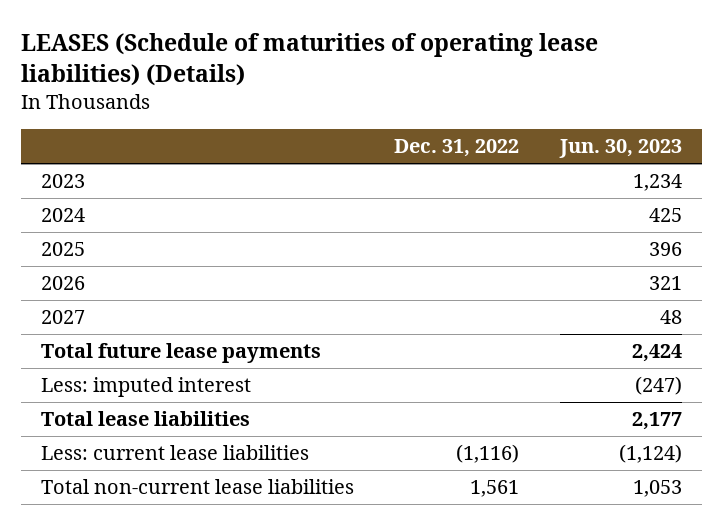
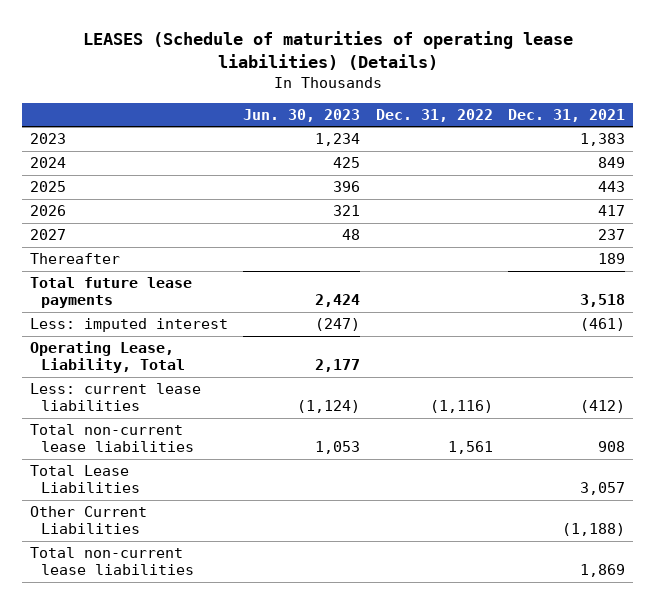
none -> [508,108,626,122] Dec. 31, 2021
none -> [29,253,120,265] Thereafter
[40,411,250,427] Total lease liabilities -> [29,341,186,374] Operating Lease, Liability, Total
none -> [29,465,141,494] Total Lease Liabilities
none -> [29,506,147,535] Other Current Liabilities
none -> [29,547,195,576] Total non-current lease liabilities

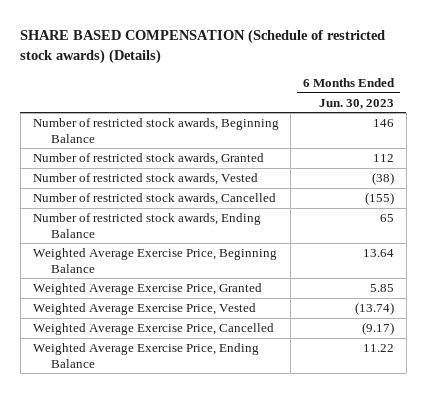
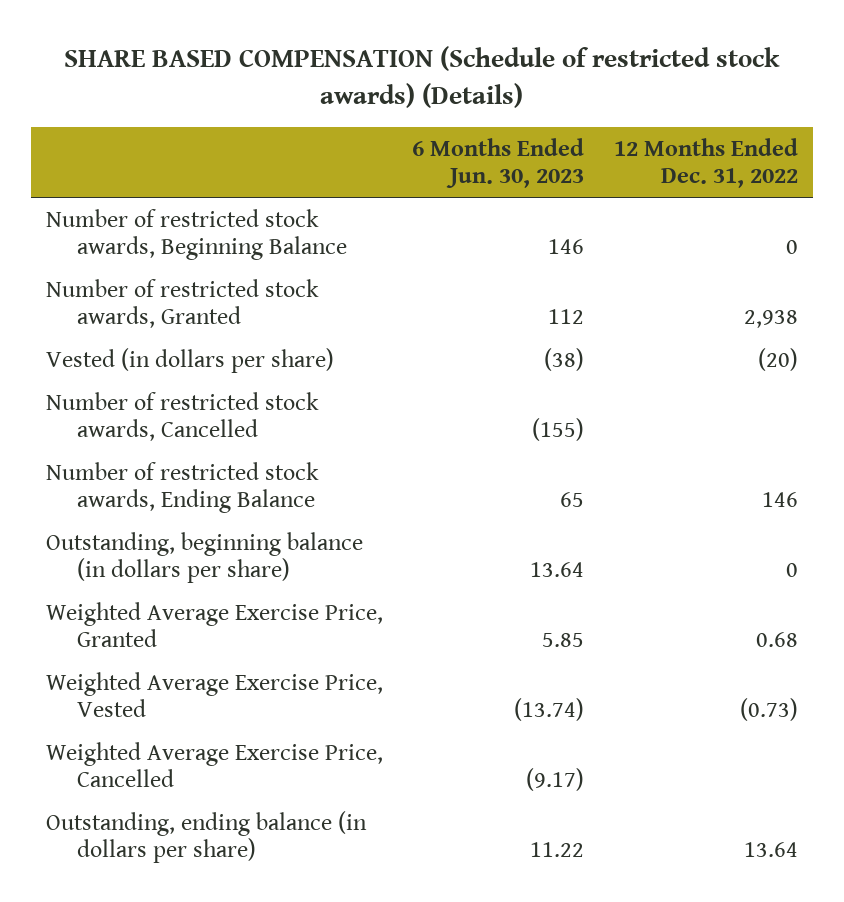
none -> [614,137,799,189] 12 Months Ended Dec. 31, 2022
[32,173,258,186] Number of restricted stock awards, Vested -> [45,347,334,373] Vested (in dollars per share)
[32,248,277,273] Weighted Average Exercise Price, Beginning Balance -> [45,531,363,584] Outstanding, beginning balance (in dollars per share)
[32,343,259,368] Weighted Average Exercise Price, Ending Balance -> [45,810,367,864] Outstanding, ending balance (in dollars per share)

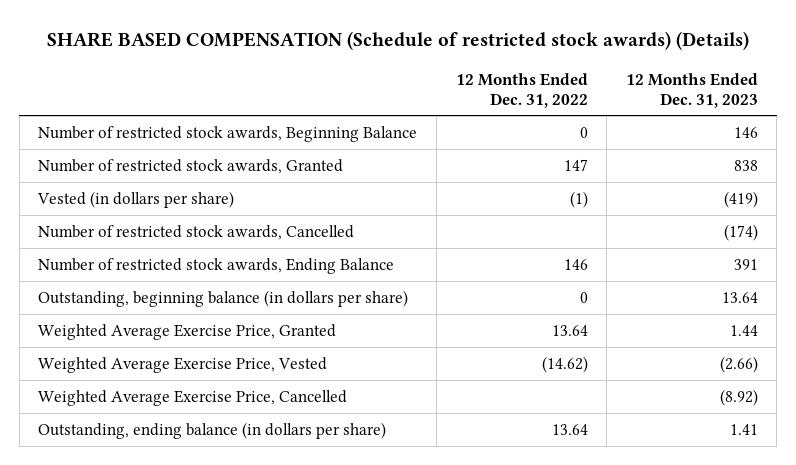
[412,137,585,189] 6 Months Ended Jun. 30, 2023 -> none
none -> [625,72,758,108] 12 Months Ended Dec. 31, 2023
[744,310,799,329] 2,938 -> [563,158,588,171] 147
[758,347,799,371] (20) -> [569,190,588,208] (1)
[756,632,799,648] 0.68 -> [551,324,588,336] 13.64
[740,698,799,722] (0.73) -> [541,355,588,373] (14.62)

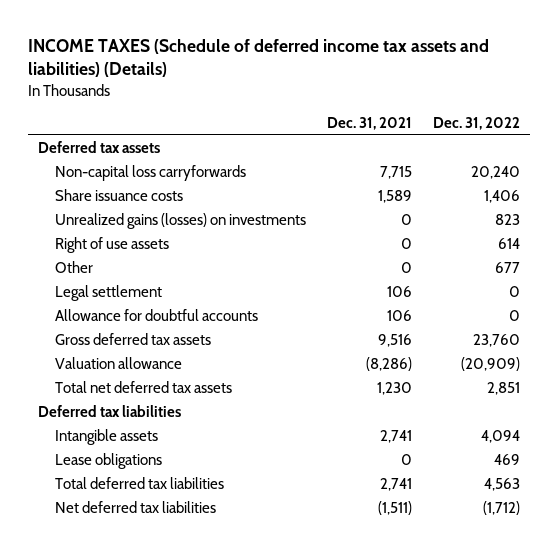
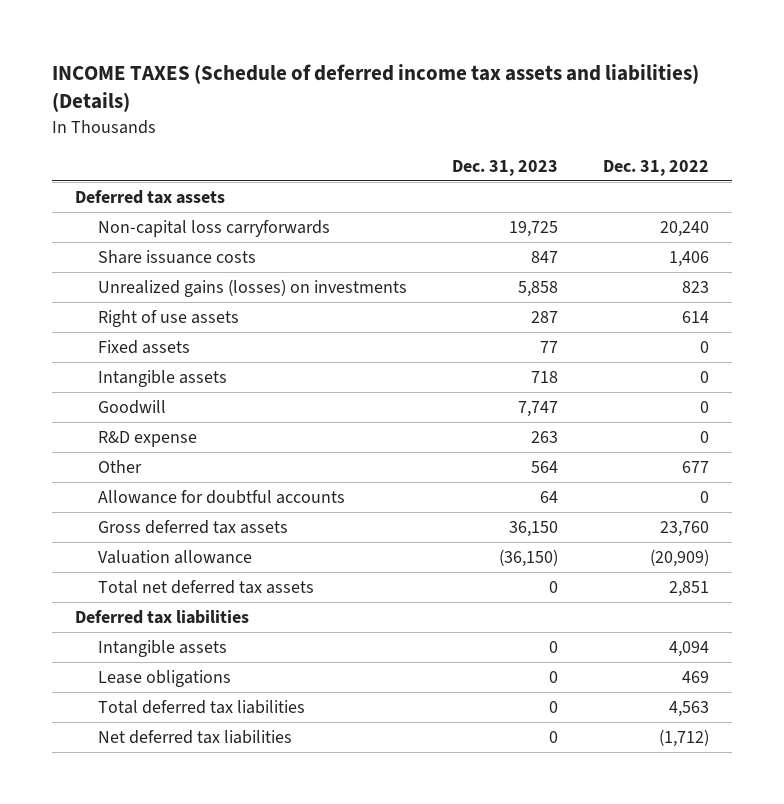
[326,117,412,131] Dec. 31, 2021 -> none
none -> [451,159,558,176] Dec. 31, 2023
none -> [97,339,190,354] Fixed assets
none -> [97,369,227,387] Intangible assets
none -> [97,399,166,414] Goodwill
none -> [97,430,197,447] R&D expense
[55,285,163,302] Legal settlement -> none

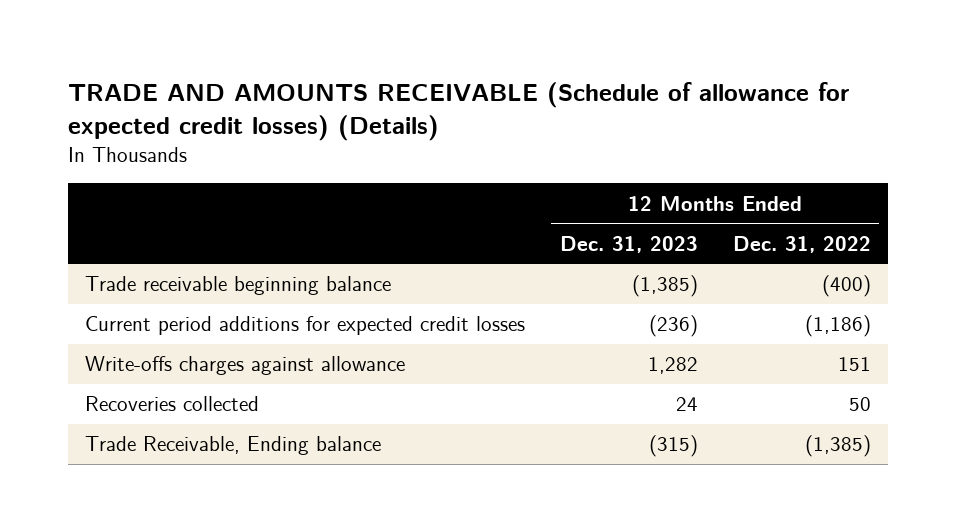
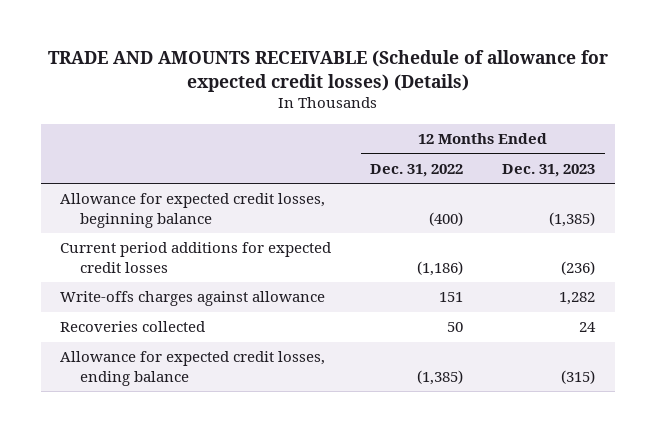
[85,276,392,296] Trade receivable beginning balance -> [60,193,326,228] Allowance for expected credit losses, beginning balance
[85,436,382,456] Trade Receivable, Ending balance -> [60,351,326,386] Allowance for expected credit losses, ending balance

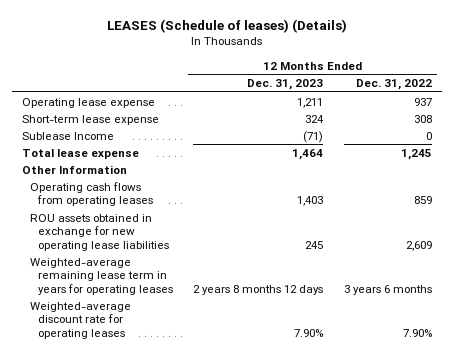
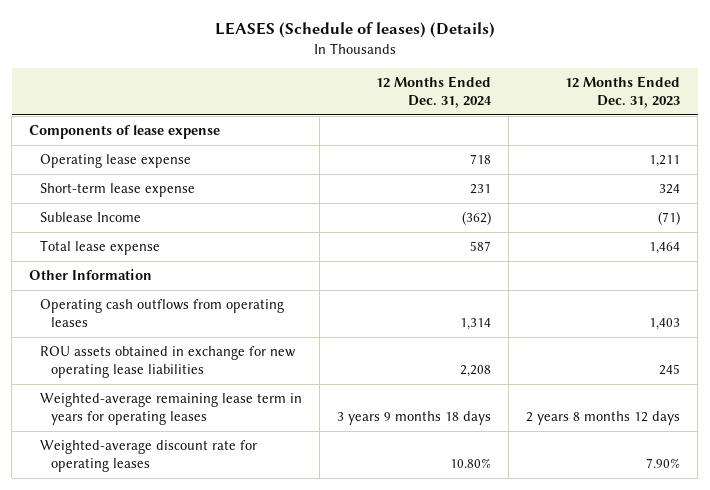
[355,79,432,91] Dec. 31, 2022 -> none
none -> [376,76,493,108] 12 Months Ended Dec. 31, 2024
none -> [29,125,221,140] Components of lease expense
[29,181,154,207] Operating cash flows from operating leases -> [39,299,284,327] Operating cash outflows from operating leases

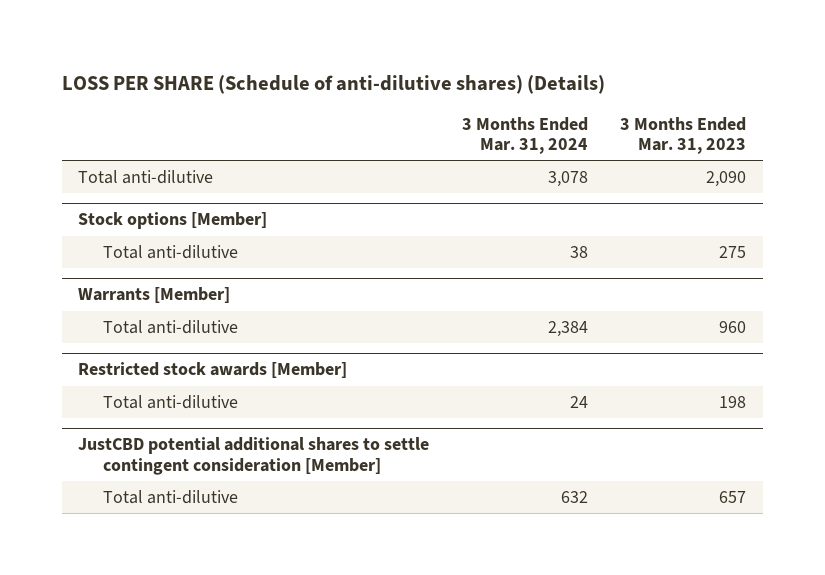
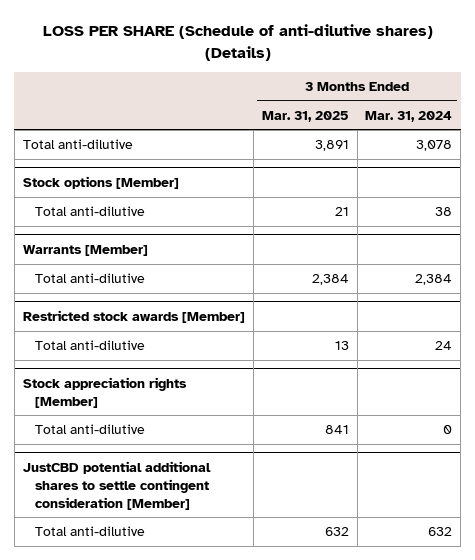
[620,116,747,155] 3 Months Ended Mar. 31, 2023 -> none
none -> [261,110,349,122] Mar. 31, 2025
none -> [22,377,187,408] Stock appreciation rights [Member]
none -> [35,424,146,435] Total anti-dilutive

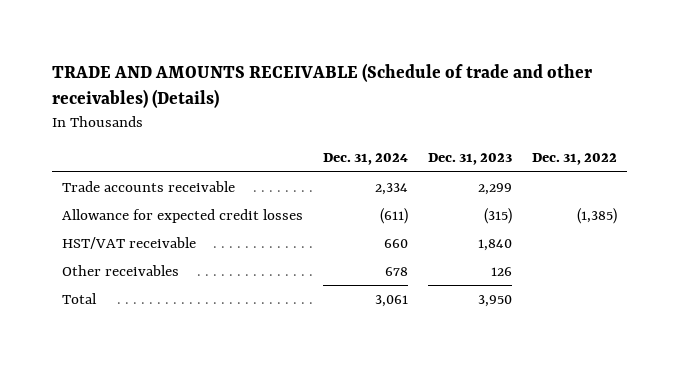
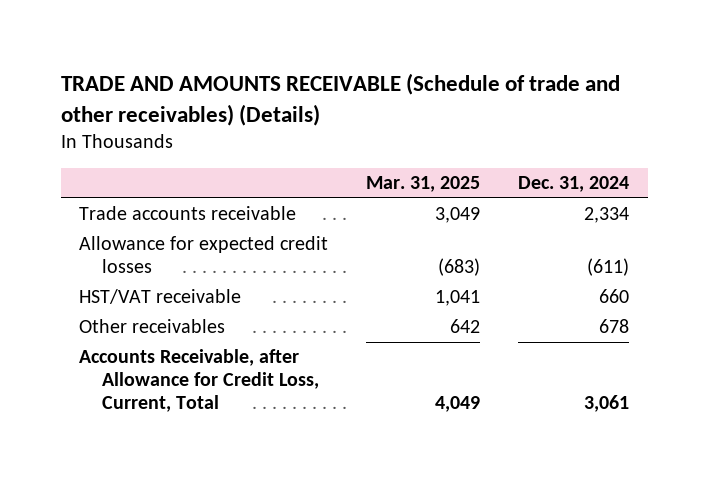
[428,153,513,166] Dec. 31, 2023 -> none
[532,153,618,166] Dec. 31, 2022 -> none
none -> [366,176,481,193] Mar. 31, 2025
[62,292,98,304] Total -> [79,349,320,413] Accounts Receivable, after Allowance for Credit Loss, Current, Total

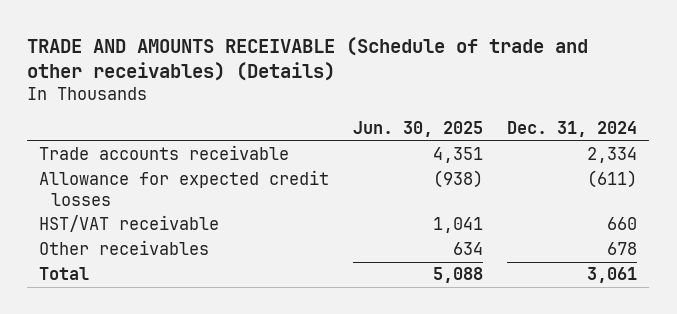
[366,176,481,193] Mar. 31, 2025 -> none
none -> [353,121,484,138] Jun. 30, 2025
[79,349,320,413] Accounts Receivable, after Allowance for Credit Loss, Current, Total -> [39,267,90,281] Total

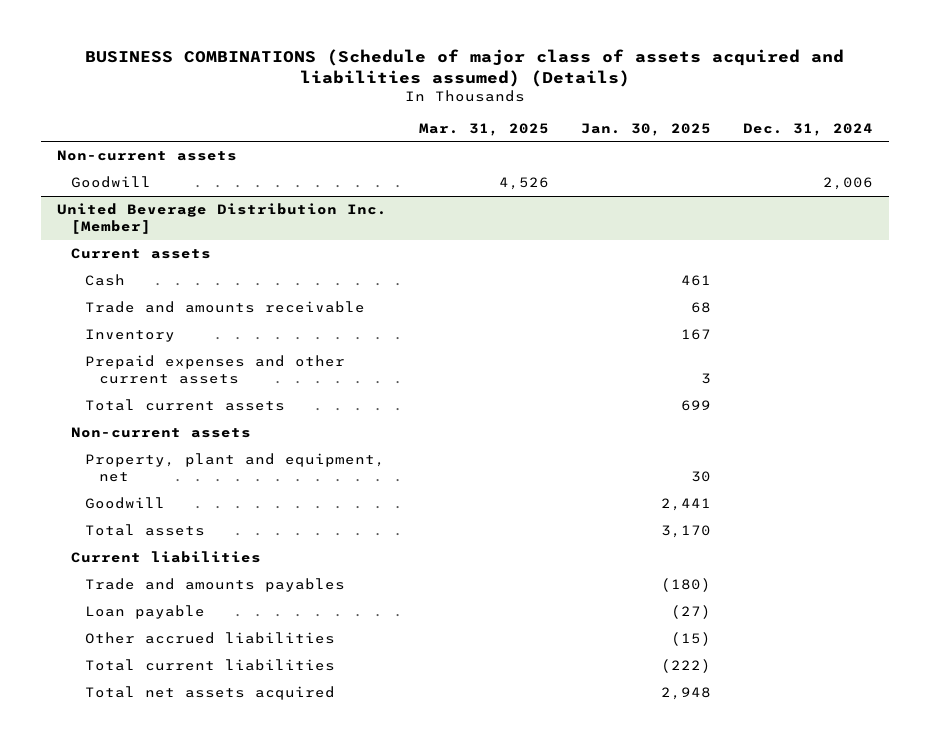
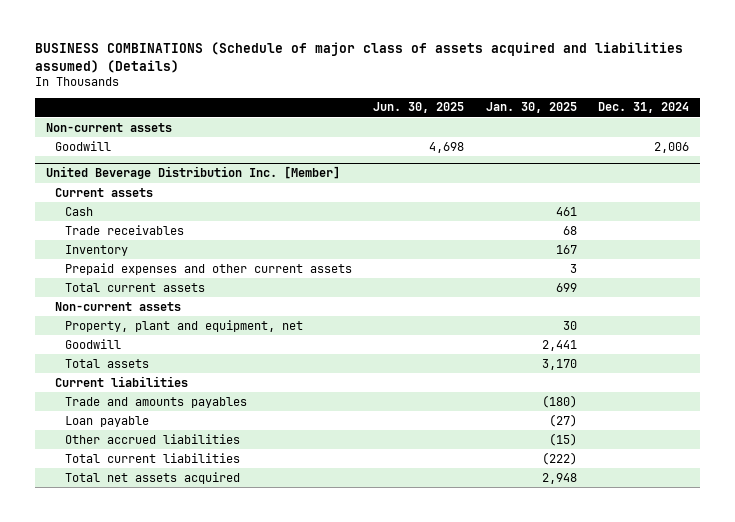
[418,122,549,136] Mar. 31, 2025 -> none
none -> [373,102,465,114] Jun. 30, 2025
[85,301,366,314] Trade and amounts receivable -> [64,224,184,235] Trade receivables

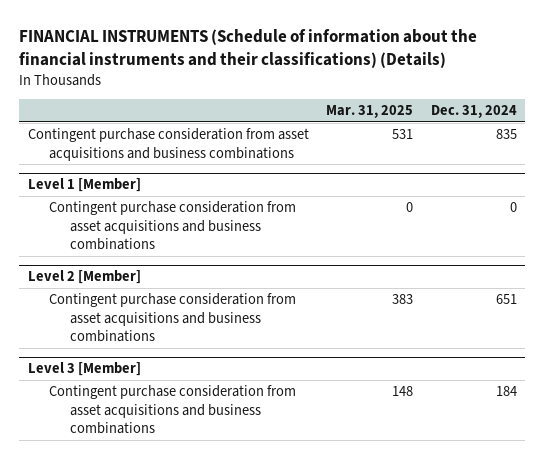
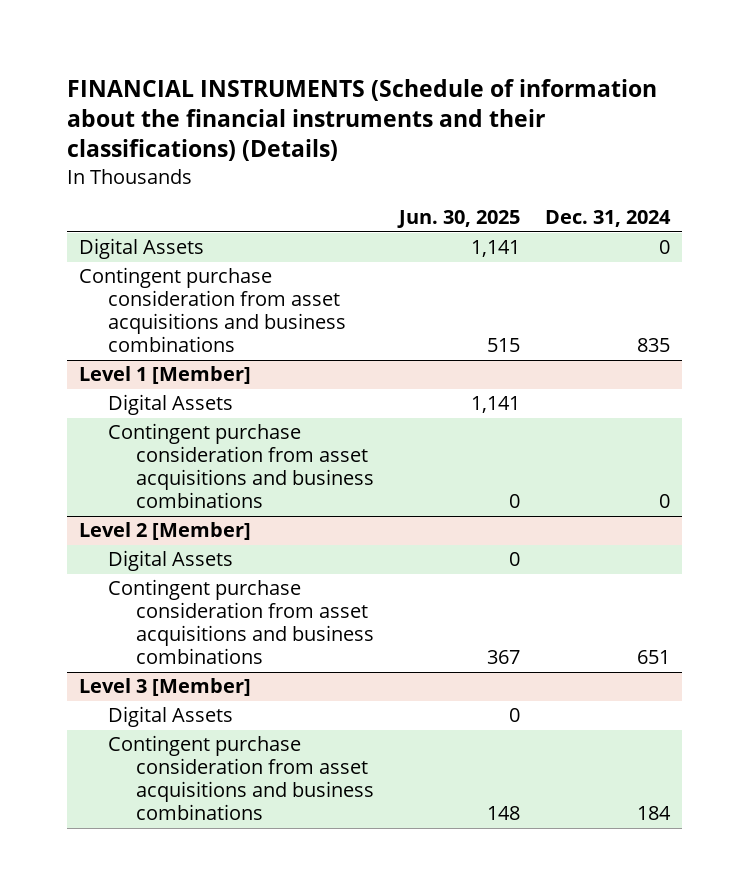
[326,105,414,119] Mar. 31, 2025 -> none
none -> [397,210,521,229] Jun. 30, 2025
none -> [79,238,205,260] Digital Assets
none -> [107,394,233,416] Digital Assets
none -> [107,550,233,572] Digital Assets
none -> [107,706,233,728] Digital Assets

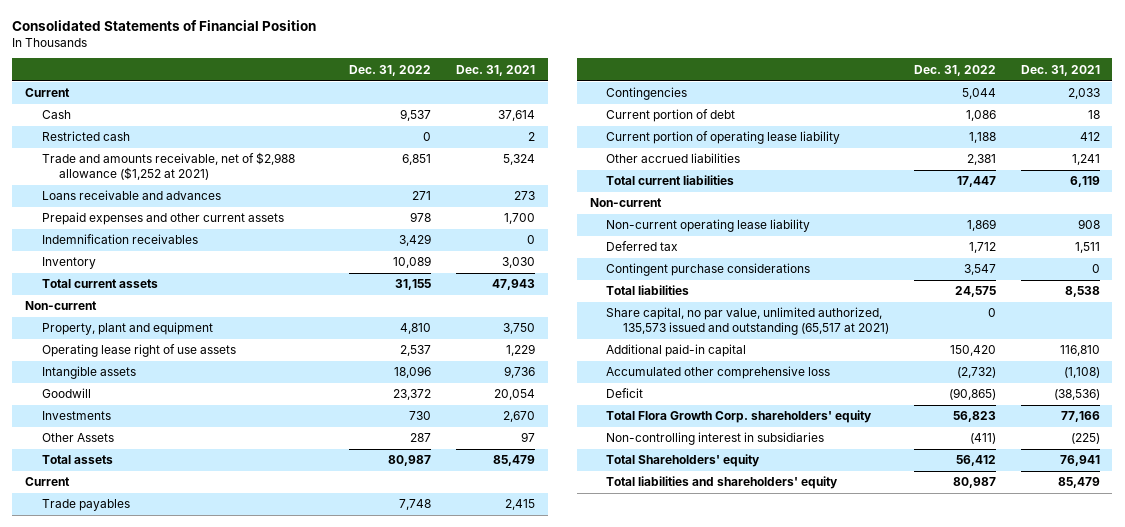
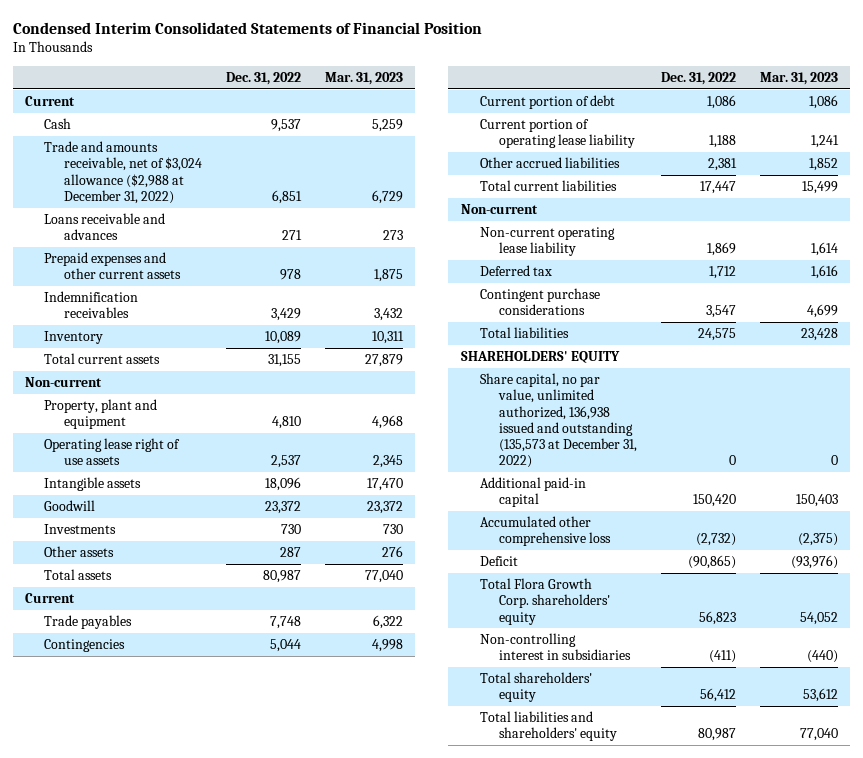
[12,19,317,31] Consolidated Statements of Financial Position -> [12,21,482,34] Condensed Interim Consolidated Statements of Financial Position
[456,64,536,76] Dec. 31, 2021 -> none
none -> [324,71,403,85] Mar. 31, 2023
[41,131,130,142] Restricted cash -> none
[41,152,295,181] Trade and amounts receivable, net of $2,988 allowance ($1,252 at 2021) -> [44,141,202,204] Trade and amounts receivable, net of $3,024 allowance ($2,988 at December 31, 2022)
[41,433,114,443] Other Assets -> [44,546,115,558] Other assets
none -> [460,351,620,364] SHAREHOLDERS' EQUITY
[606,307,890,336] Share capital, no par value, unlimited authorized, 135,573 issued and outstanding (65,517 at 2021) -> [479,373,638,469] Share capital, no par value, unlimited authorized, 136,938 issued and outstanding (135,573 at December 31, 2022)
[606,454,761,468] Total Shareholders' equity -> [479,672,592,703] Total shareholders' equity

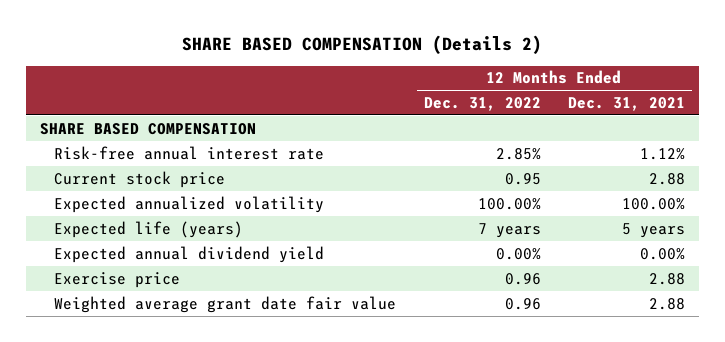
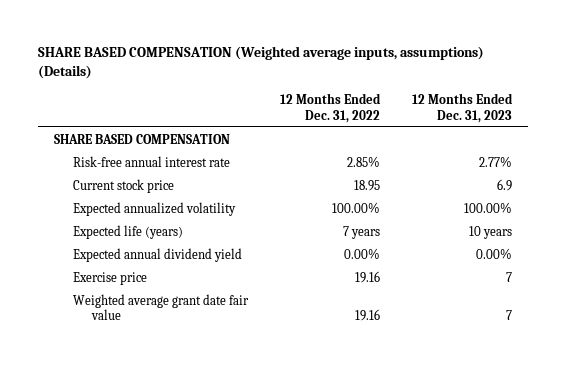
[182,35,543,55] SHARE BASED COMPENSATION (Details 2) -> [37,46,484,80] SHARE BASED COMPENSATION (Weighted average inputs, assumptions) (Details)
[567,96,685,111] Dec. 31, 2021 -> none
none -> [412,93,514,123] 12 Months Ended Dec. 31, 2023
[504,172,541,185] 0.95 -> [354,179,381,191] 18.95
[504,272,541,285] 0.96 -> [355,270,381,283] 19.16
[504,297,541,310] 0.96 -> [355,309,381,322] 19.16

